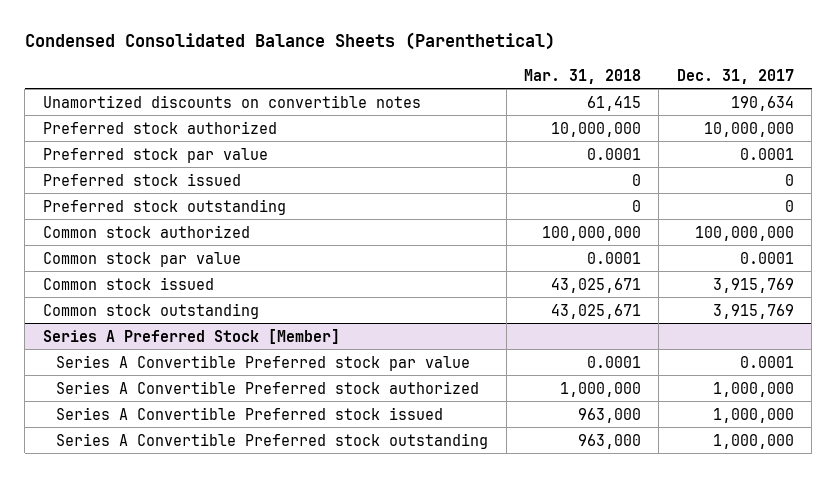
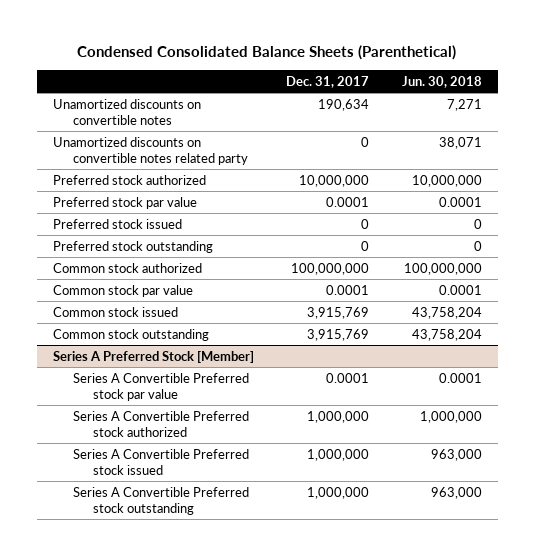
[524,68,642,84] Mar. 31, 2018 -> none
none -> [401,75,482,88] Jun. 30, 2018
none -> [52,136,248,165] Unamortized discounts on convertible notes related party

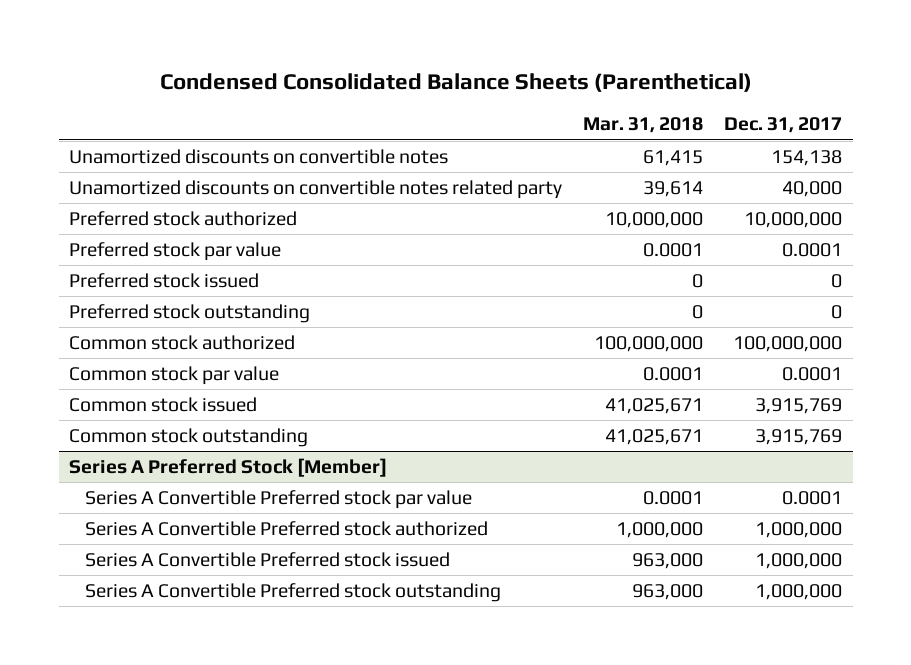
[401,75,482,88] Jun. 30, 2018 -> none
none -> [583,117,704,134] Mar. 31, 2018
[318,98,370,111] 190,634 -> [771,149,843,166] 154,138
[361,136,370,147] 0 -> [782,180,843,197] 40,000

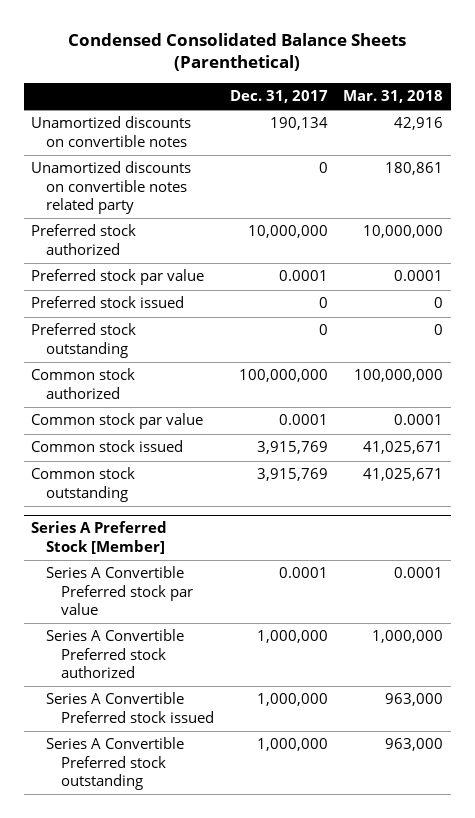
[643,149,704,166] 61,415 -> [394,117,444,131] 42,916
[771,149,843,166] 154,138 -> [269,117,328,131] 190,134
[643,180,704,197] 39,614 -> [385,162,444,176] 180,861
[782,180,843,197] 40,000 -> [318,162,328,174] 0

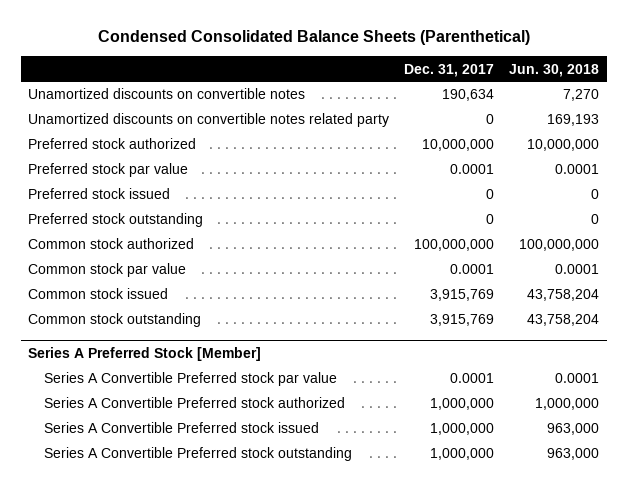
[343,90,444,104] Mar. 31, 2018 -> none
none -> [509,63,600,77] Jun. 30, 2018
[269,117,328,131] 190,134 -> [442,89,495,102] 190,634

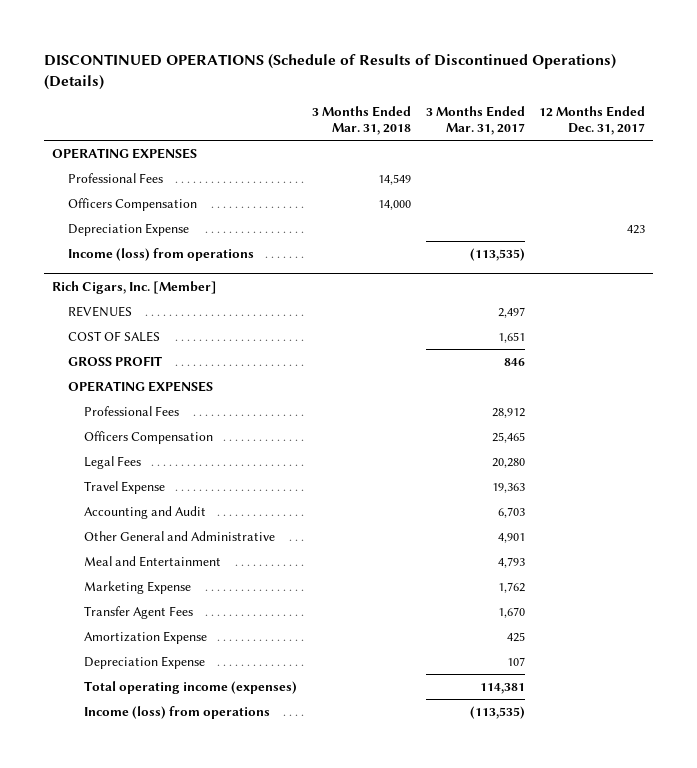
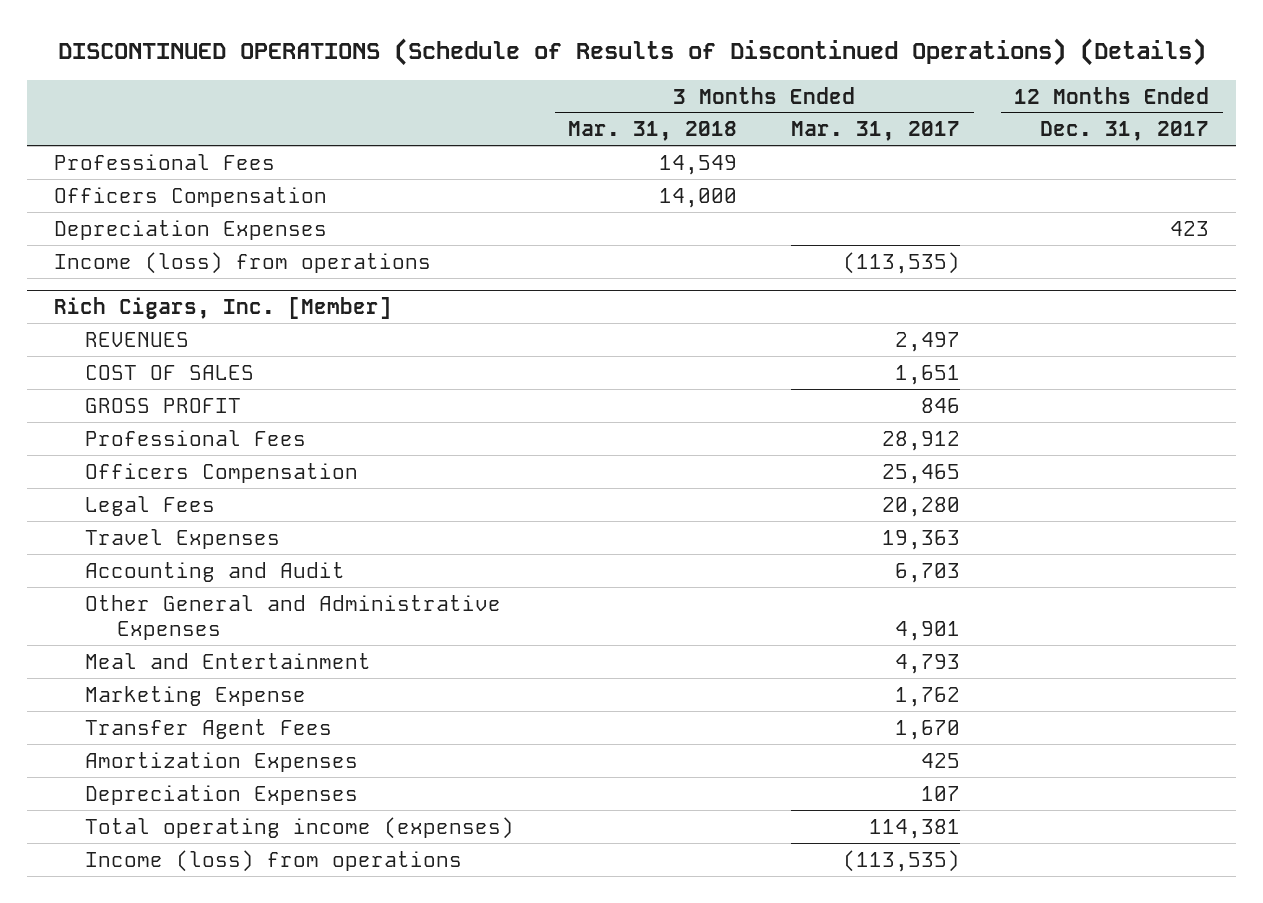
[51,148,197,160] OPERATING EXPENSES -> none
[67,223,189,237] Depreciation Expense -> [54,219,328,240] Depreciation Expenses
[67,381,213,393] OPERATING EXPENSES -> none
[83,481,165,495] Travel Expense -> [85,528,281,549] Travel Expenses
[83,531,275,542] Other General and Administrative -> [85,594,502,640] Other General and Administrative Expenses
[83,631,207,645] Amortization Expense -> [85,751,359,772] Amortization Expenses
[83,656,205,670] Depreciation Expense -> [85,784,359,805] Depreciation Expenses

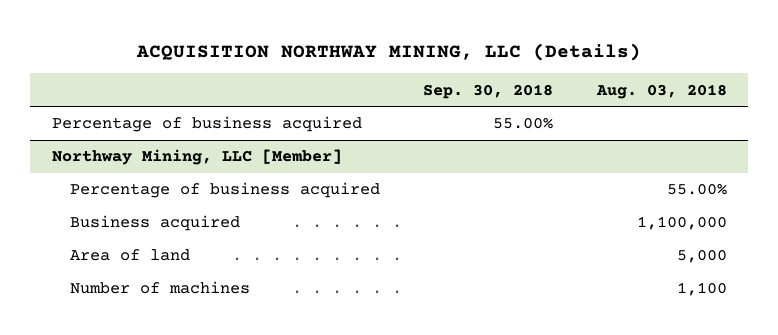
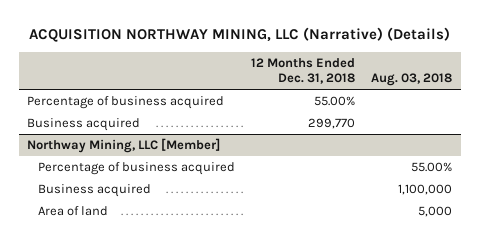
[136,42,642,61] ACQUISITION NORTHWAY MINING, LLC (Details) -> [28,26,450,42] ACQUISITION NORTHWAY MINING, LLC (Narrative) (Details)
[423,83,554,99] Sep. 30, 2018 -> none
none -> [251,58,356,85] 12 Months Ended Dec. 31, 2018
none -> [27,118,141,132] Business acquired
[70,281,251,295] Number of machines -> none

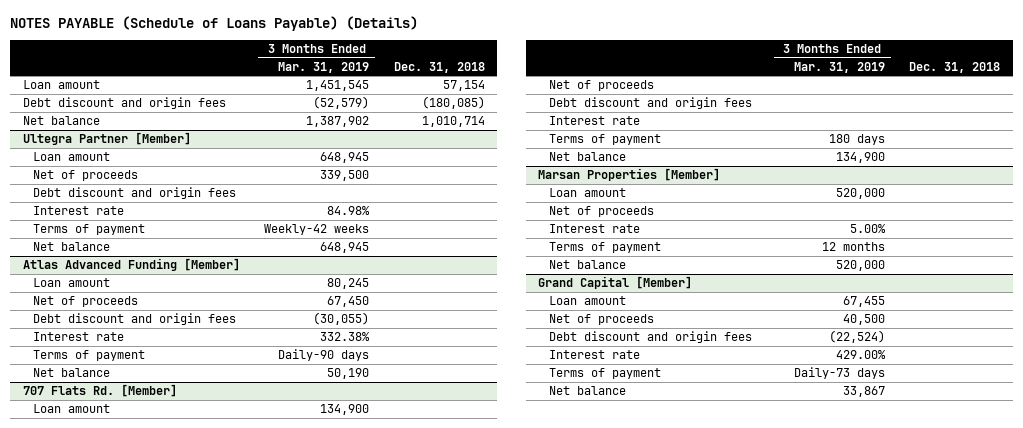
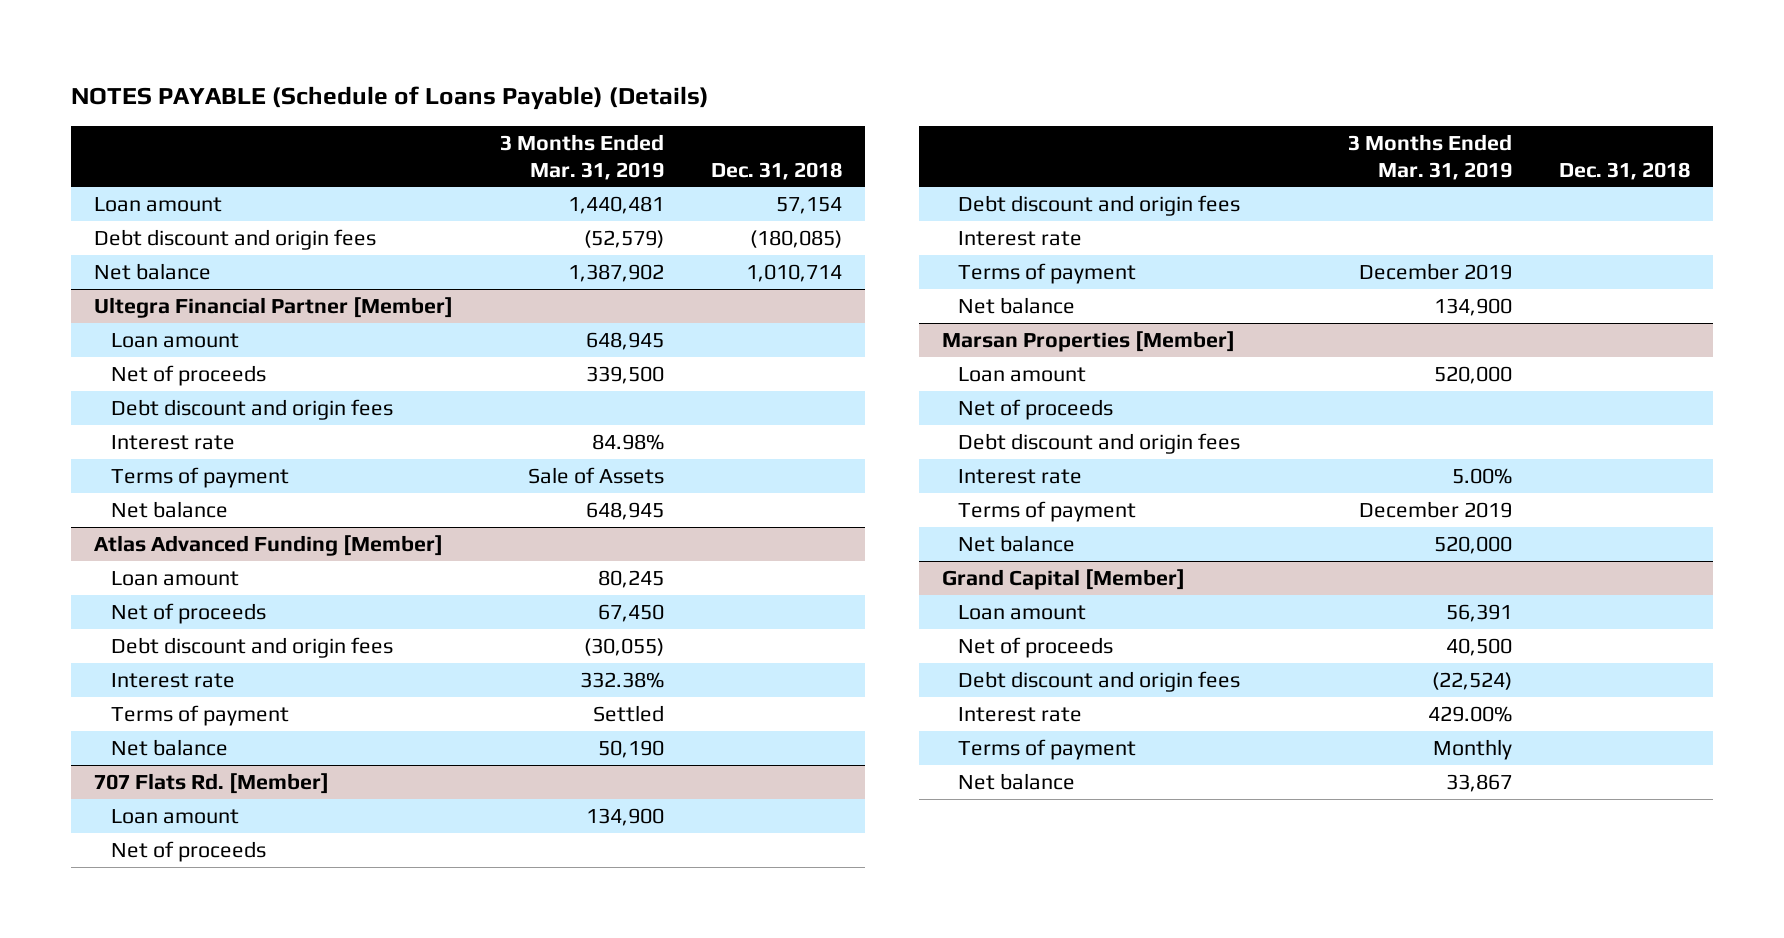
[306,80,370,92] 1,451,545 -> [568,195,665,214] 1,440,481
[22,132,191,146] Ultegra Partner [Member] -> [94,296,454,318] Ultegra Financial Partner [Member]
[264,224,370,236] Weekly-42 weeks -> [528,466,665,484] Sale of Assets
[278,349,370,362] Daily-90 days -> [593,704,665,722] Settled
[828,134,885,146] 180 days -> [1358,262,1512,280] December 2019
none -> [958,432,1241,454] Debt discount and origin fees
[821,242,885,252] 12 months -> [1358,500,1512,518] December 2019
[842,296,885,308] 67,455 -> [1445,603,1512,622] 56,391
[793,367,885,380] Daily-73 days -> [1432,738,1512,760] Monthly

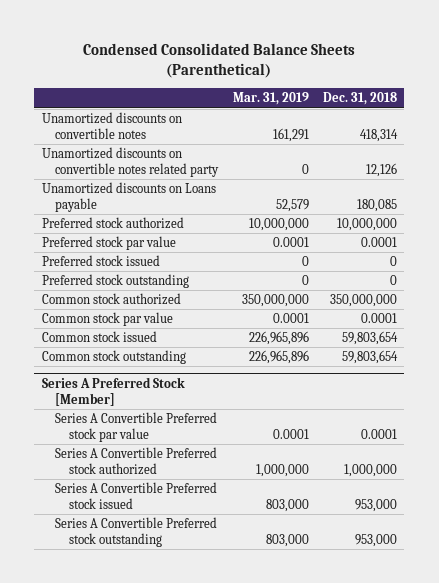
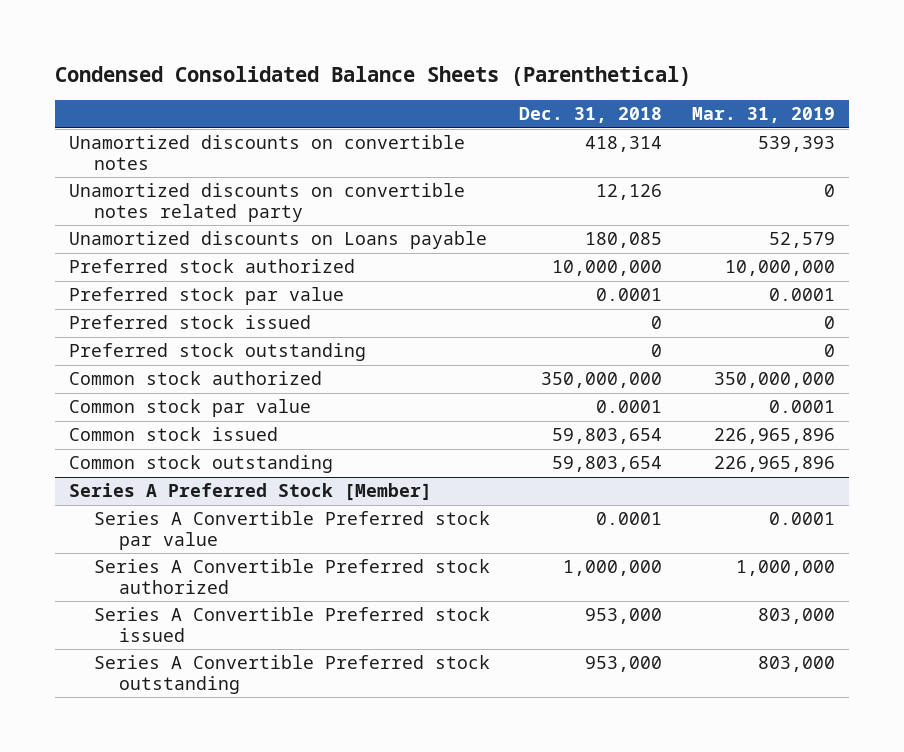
[272,128,309,143] 161,291 -> [757,136,835,153] 539,393

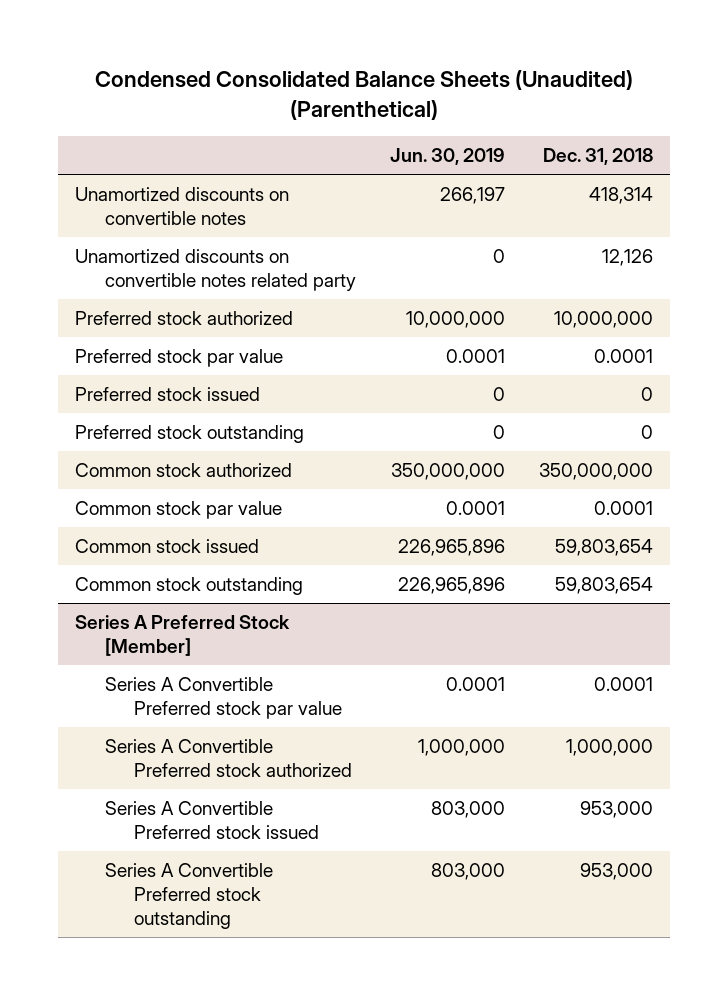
[54,66,691,87] Condensed Consolidated Balance Sheets (Parenthetical) -> [94,70,633,120] Condensed Consolidated Balance Sheets (Unaudited) (Parenthetical)
[691,107,835,124] Mar. 31, 2019 -> none
none -> [389,148,505,166] Jun. 30, 2019
[69,231,488,250] Unamortized discounts on Loans payable -> none

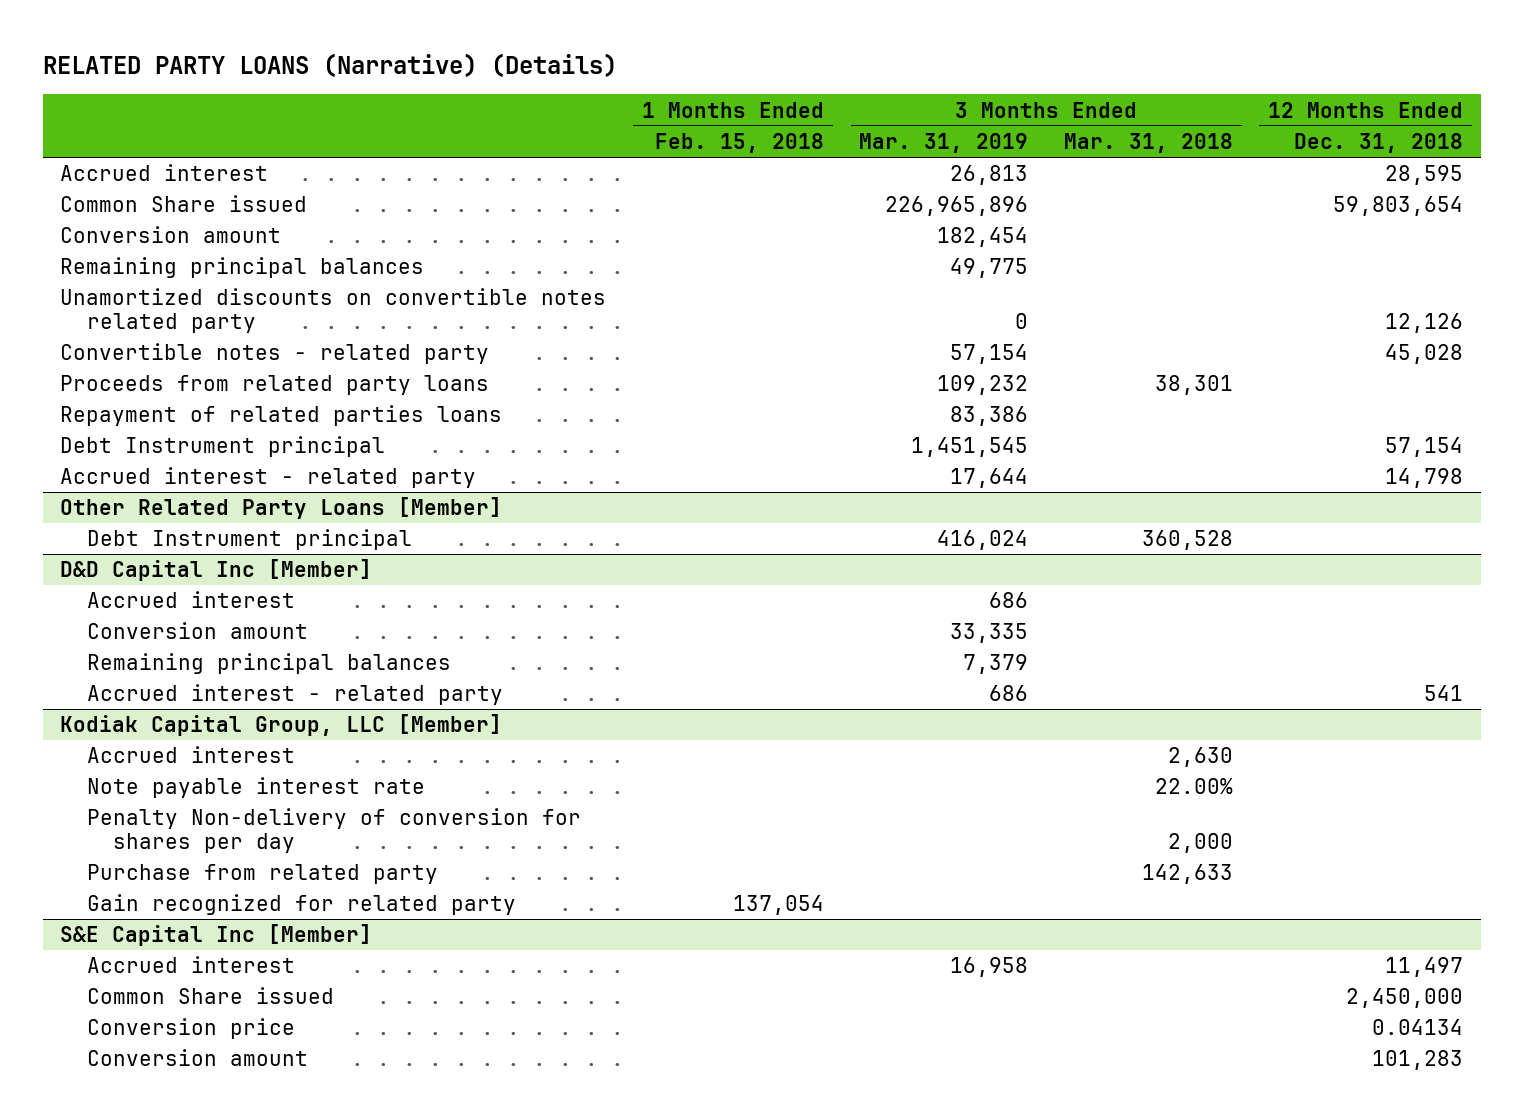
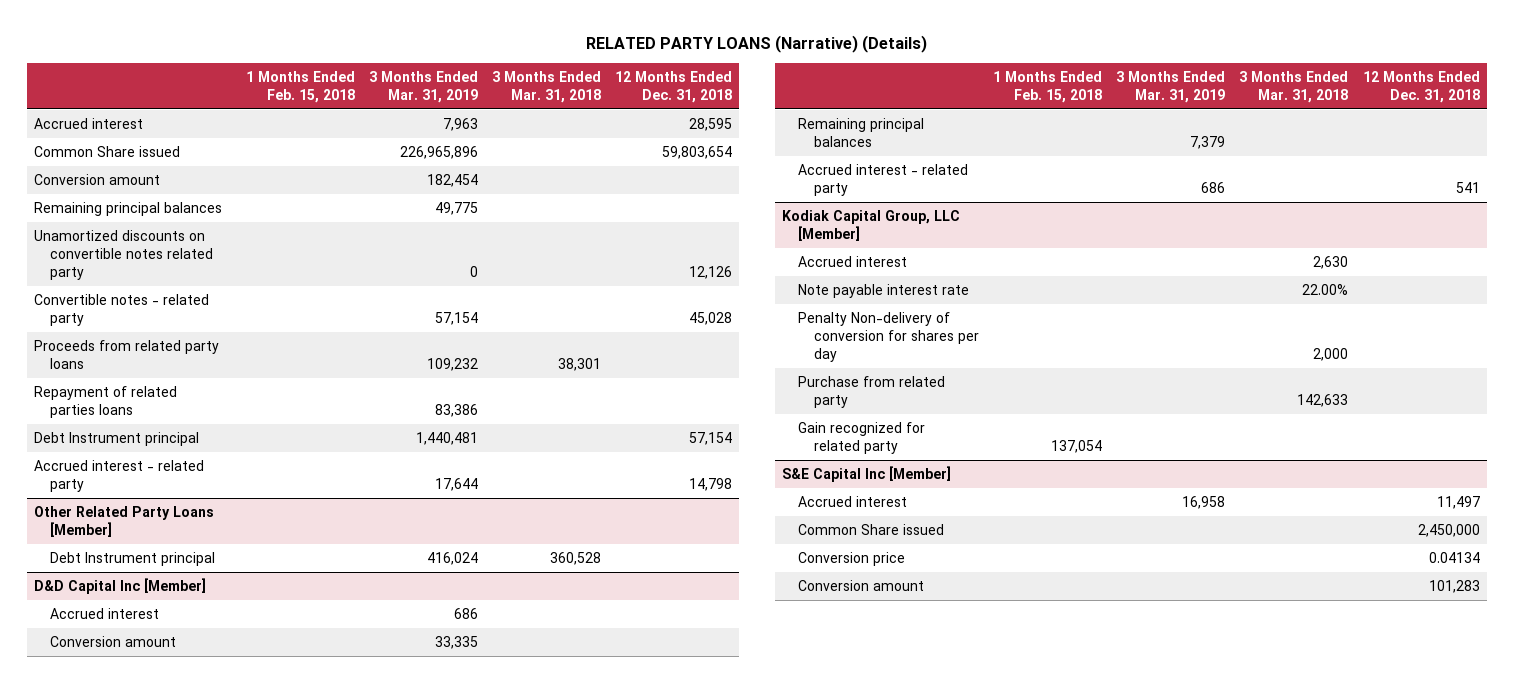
[950,165,1029,186] 26,813 -> [442,117,478,131] 7,963
[911,437,1029,458] 1,451,545 -> [415,431,478,445] 1,440,481

